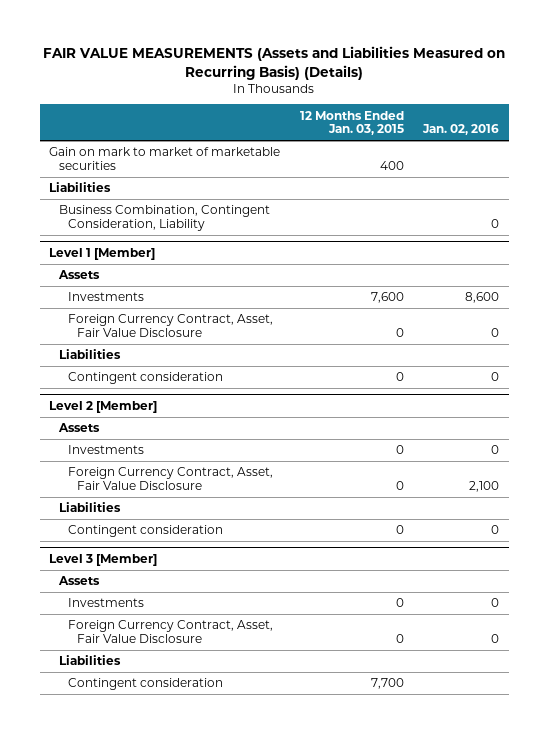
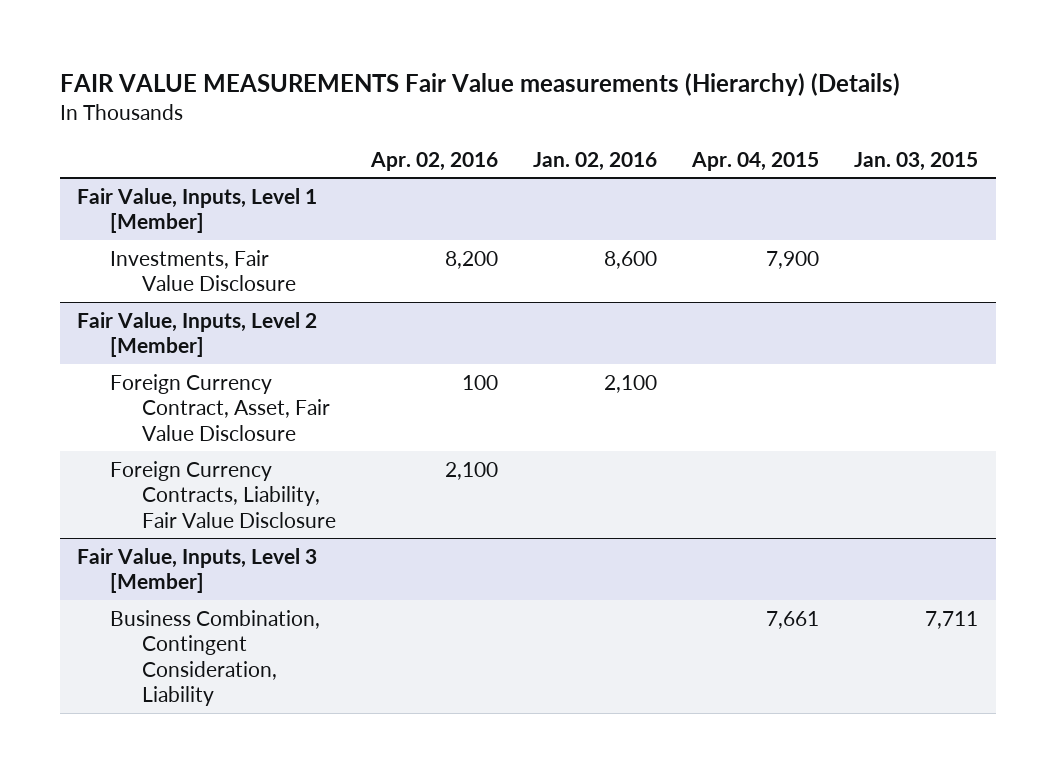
[43,46,506,80] FAIR VALUE MEASUREMENTS (Assets and Liabilities Measured on Recurring Basis) (Details) -> [59,72,900,96] FAIR VALUE MEASUREMENTS Fair Value measurements (Hierarchy) (Details)
[299,110,404,136] 12 Months Ended Jan. 03, 2015 -> none
none -> [370,151,499,171] Apr. 02, 2016
none -> [691,151,820,171] Apr. 04, 2015
none -> [854,151,979,171] Jan. 03, 2015
[49,147,281,170] Gain on mark to market of marketable securities -> none
[49,182,112,193] Liabilities -> none
[58,205,270,231] Business Combination, Contingent Consideration, Liability -> none
[57,270,100,280] Assets -> none
[67,314,273,337] Foreign Currency Contract, Asset, Fair Value Disclosure -> none
[58,349,121,360] Liabilities -> none
[67,372,223,385] Contingent consideration -> none
[57,423,100,433] Assets -> none
[67,445,144,455] Investments -> none
[49,247,156,260] Level 1 [Member] -> [77,187,318,234] Fair Value, Inputs, Level 1 [Member]
[67,292,144,302] Investments -> [109,249,297,292] Investments, Fair Value Disclosure
[49,400,158,413] Level 2 [Member] -> [77,311,318,358] Fair Value, Inputs, Level 2 [Member]
[58,502,121,513] Liabilities -> none
[67,525,223,538] Contingent consideration -> none
[57,576,100,586] Assets -> none
[67,598,144,608] Investments -> none
[67,620,273,643] Foreign Currency Contract, Asset, Fair Value Disclosure -> none
[58,655,121,666] Liabilities -> none
[67,678,223,691] Contingent consideration -> none
none -> [109,460,337,528] Foreign Currency Contracts, Liability, Fair Value Disclosure
[49,553,158,566] Level 3 [Member] -> [77,547,318,594] Fair Value, Inputs, Level 3 [Member]
none -> [109,609,320,706] Business Combination, Contingent Consideration, Liability

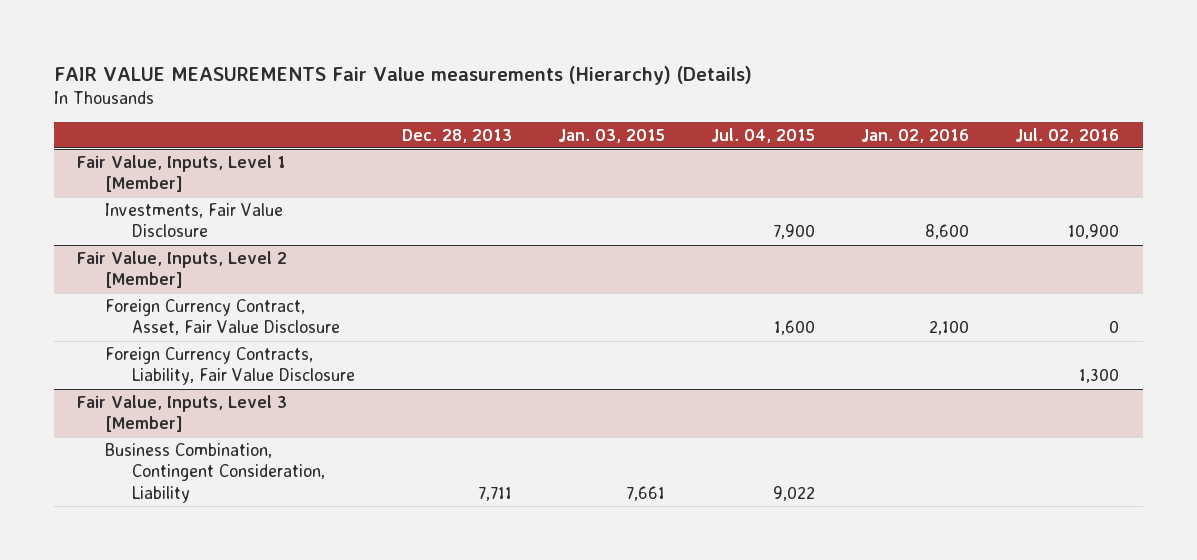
[370,151,499,171] Apr. 02, 2016 -> none
[691,151,820,171] Apr. 04, 2015 -> none
none -> [401,128,512,143] Dec. 28, 2013
none -> [710,127,815,143] Jul. 04, 2015
none -> [1015,127,1120,143] Jul. 02, 2016
[925,610,979,629] 7,711 -> [625,485,665,501] 7,661

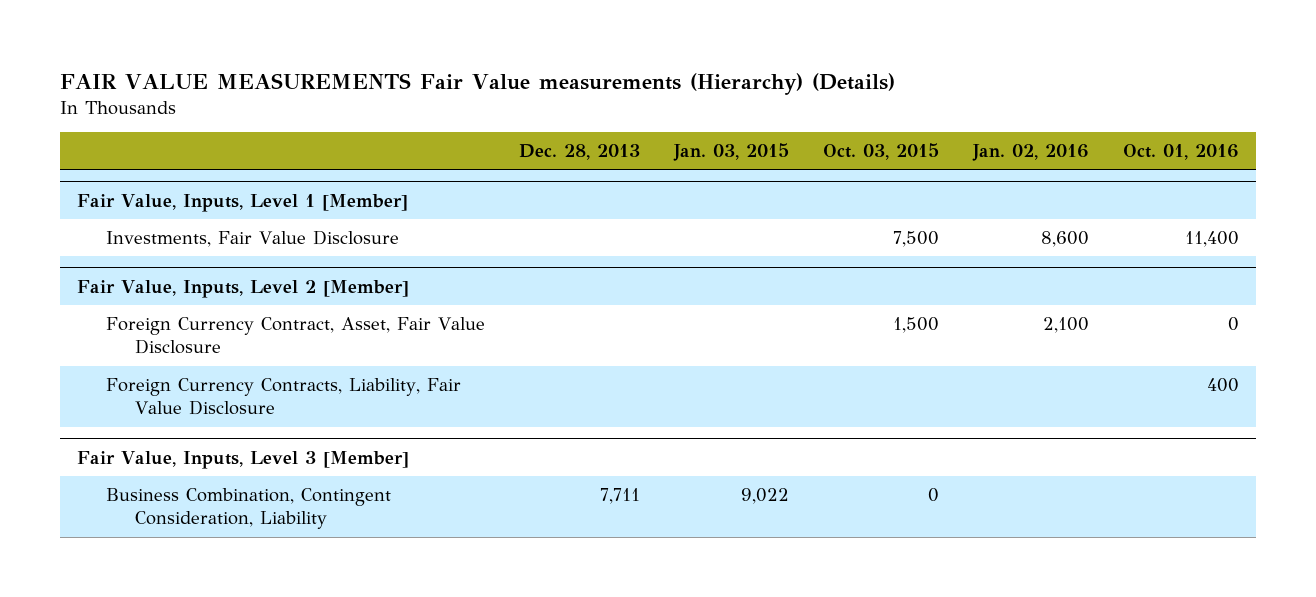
[710,127,815,143] Jul. 04, 2015 -> none
[1015,127,1120,143] Jul. 02, 2016 -> none
none -> [823,143,940,161] Oct. 03, 2015
none -> [1123,144,1240,161] Oct. 01, 2016
[625,485,665,501] 7,661 -> [741,487,790,504] 9,022

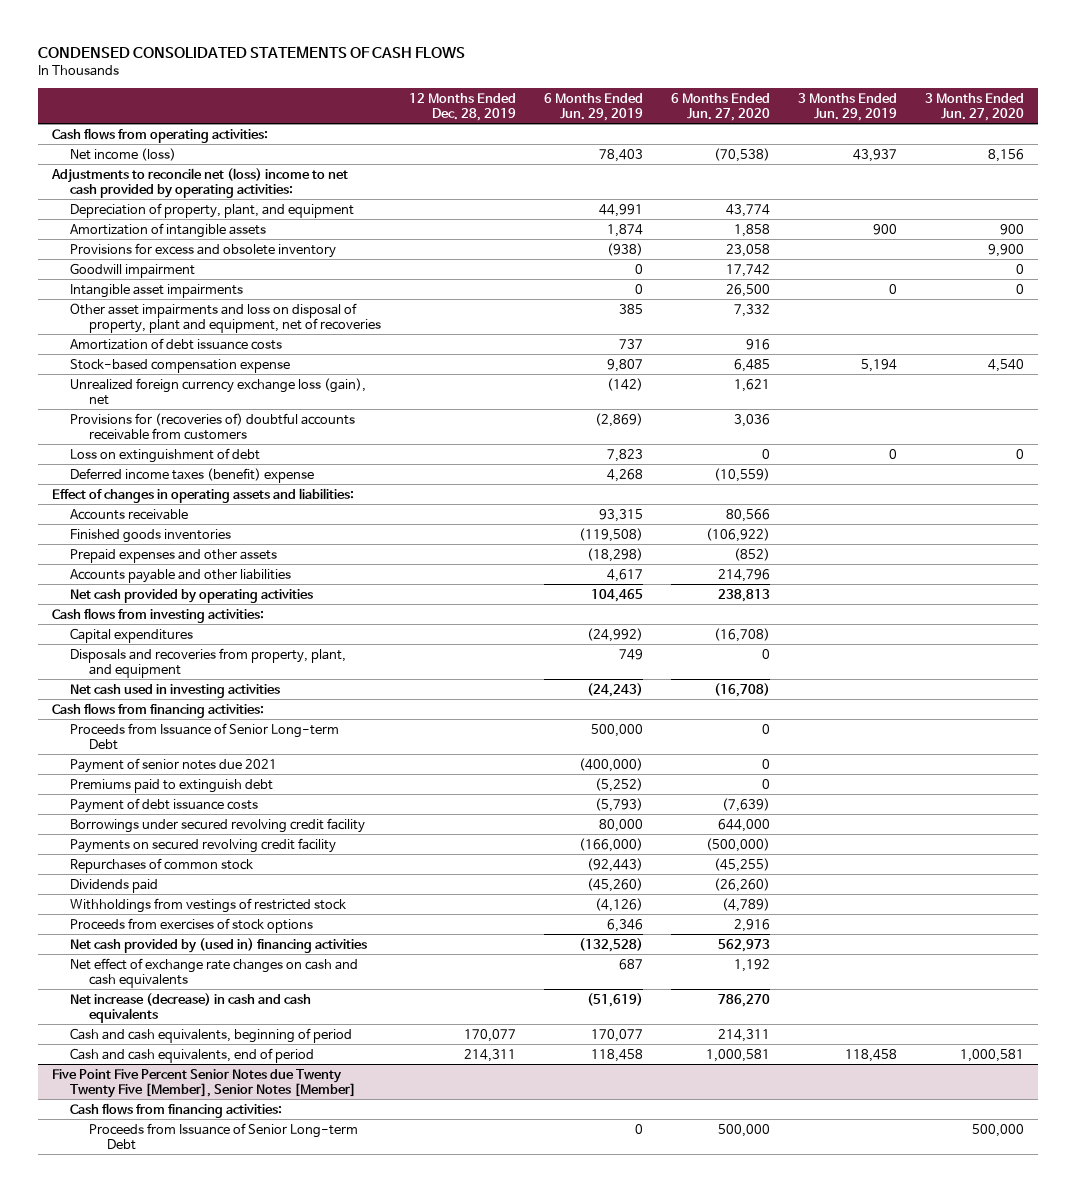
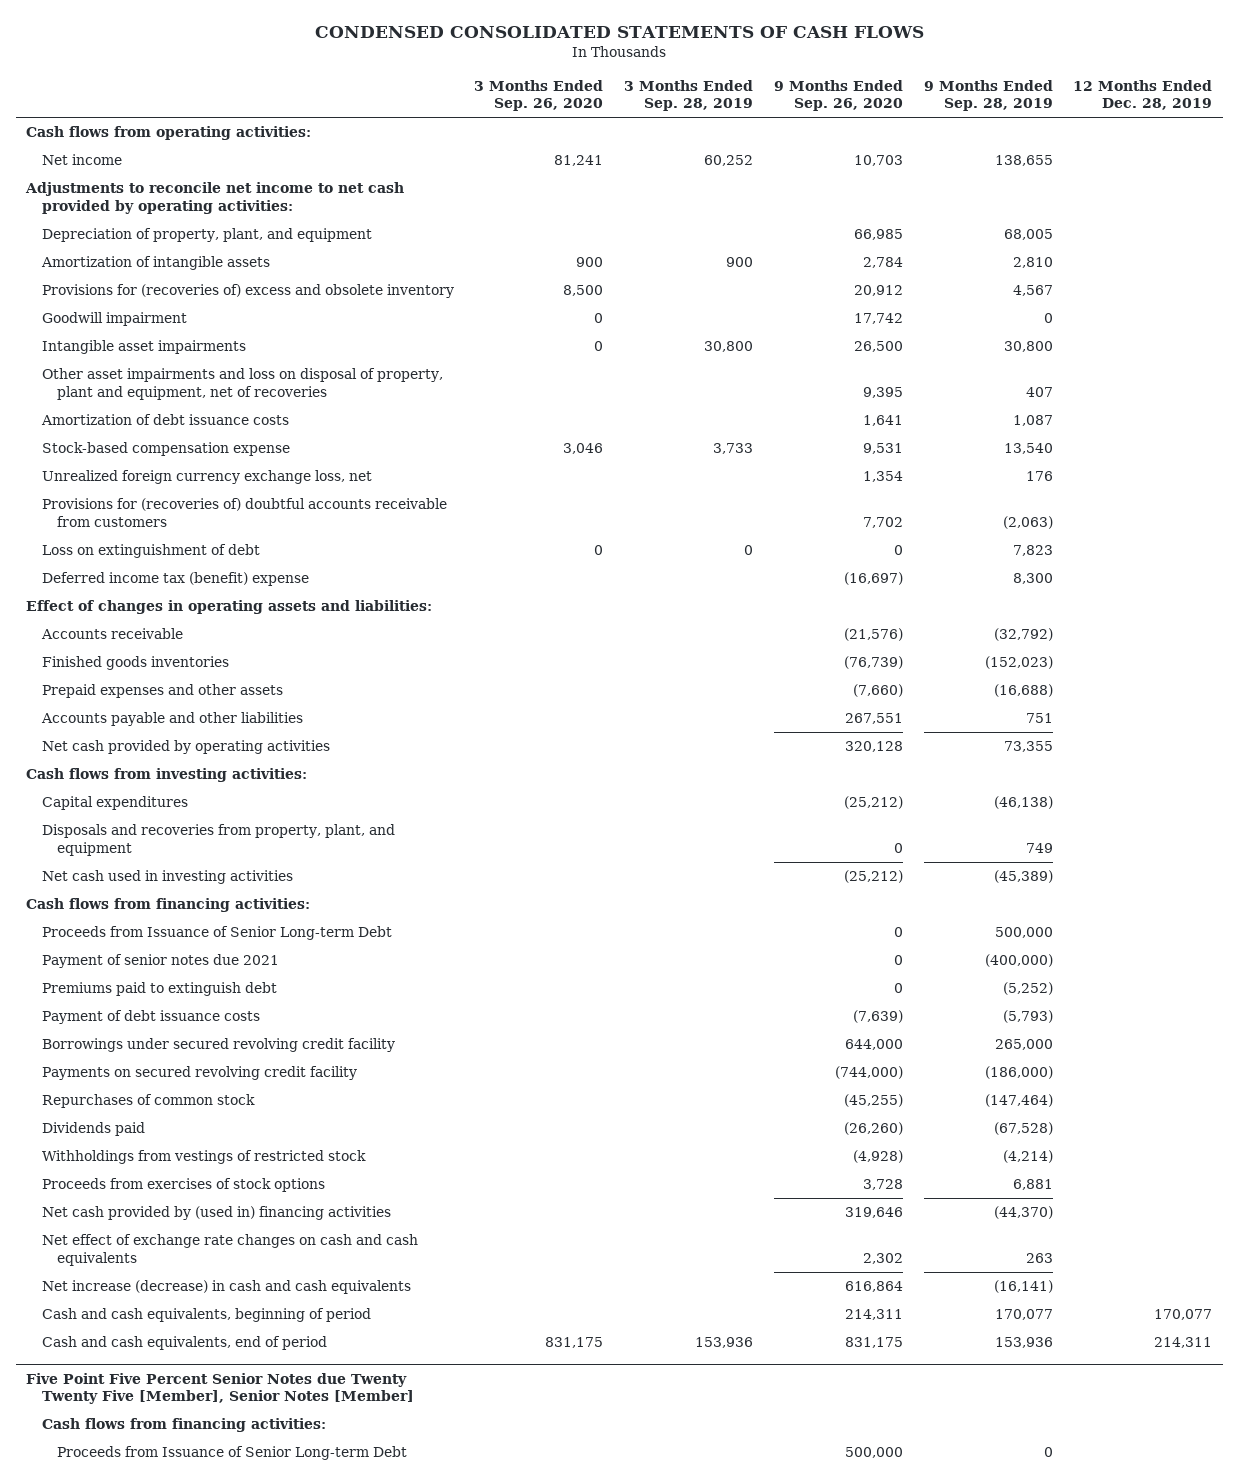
[543,93,643,122] 6 Months Ended Jun. 29, 2019 -> none
[670,93,770,122] 6 Months Ended Jun. 27, 2020 -> none
[797,93,897,122] 3 Months Ended Jun. 29, 2019 -> none
[925,93,1025,122] 3 Months Ended Jun. 27, 2020 -> none
none -> [474,79,604,112] 3 Months Ended Sep. 26, 2020
none -> [624,79,754,112] 3 Months Ended Sep. 28, 2019
none -> [773,79,903,112] 9 Months Ended Sep. 26, 2020
none -> [923,79,1053,112] 9 Months Ended Sep. 28, 2019
[70,147,177,161] Net income (loss) -> [41,154,122,166] Net income
[50,167,348,198] Adjustments to reconcile net (loss) income to net cash provided by operating activities: -> [25,182,405,214] Adjustments to reconcile net income to net cash provided by operating activities:
[70,242,337,258] Provisions for excess and obsolete inventory -> [41,284,454,299] Provisions for (recoveries of) excess and obsolete inventory
[70,377,367,405] Unrealized foreign currency exchange loss (gain), net -> [41,470,372,485] Unrealized foreign currency exchange loss, net
[70,467,315,483] Deferred income taxes (benefit) expense -> [41,572,309,587] Deferred income tax (benefit) expense

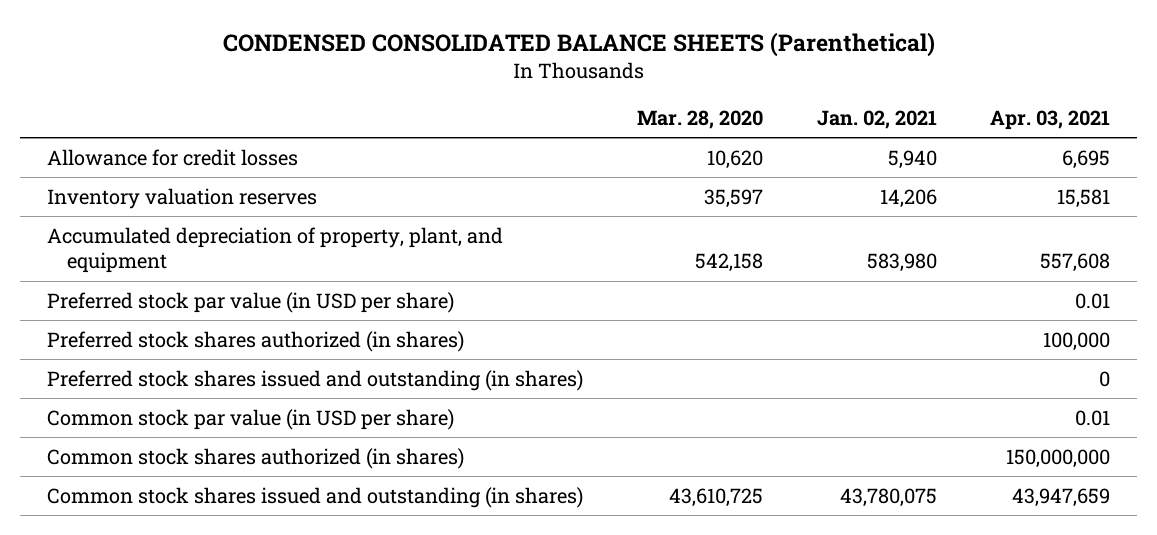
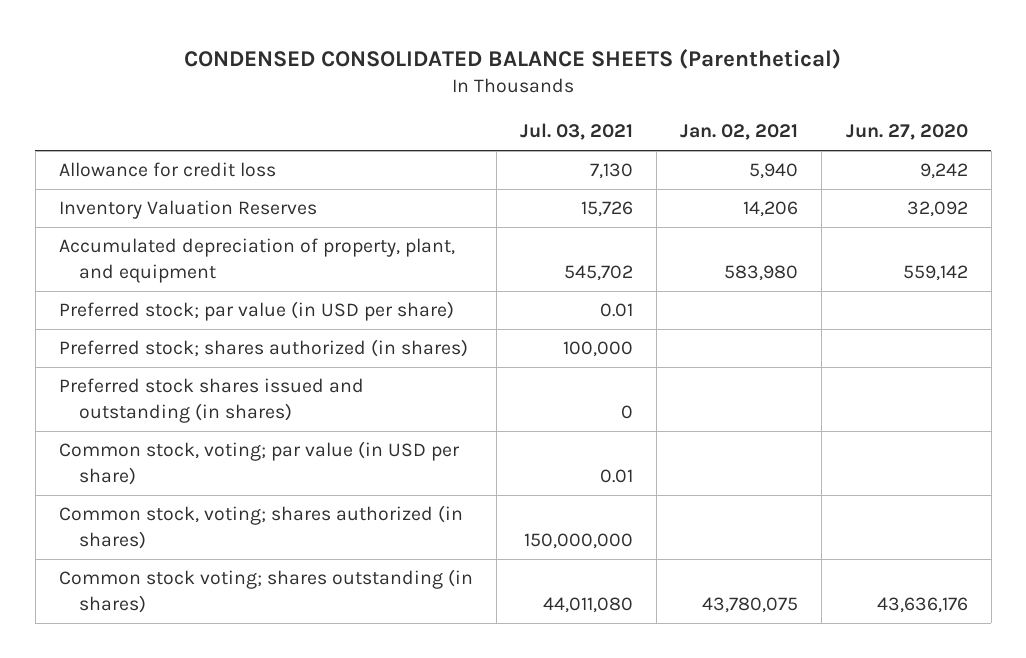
[636,109,763,129] Mar. 28, 2020 -> none
[990,109,1111,130] Apr. 03, 2021 -> none
none -> [520,123,634,141] Jul. 03, 2021
none -> [845,124,968,141] Jun. 27, 2020
[47,148,299,166] Allowance for credit losses -> [58,162,276,178] Allowance for credit loss
[47,187,318,209] Inventory valuation reserves -> [58,200,317,220] Inventory Valuation Reserves
[47,291,455,313] Preferred stock par value (in USD per share) -> [58,301,454,322] Preferred stock; par value (in USD per share)
[47,330,465,352] Preferred stock shares authorized (in shares) -> [58,339,468,358] Preferred stock; shares authorized (in shares)
[47,408,455,430] Common stock par value (in USD per share) -> [58,441,460,486] Common stock, voting; par value (in USD per share)
[47,447,465,469] Common stock shares authorized (in shares) -> [58,505,463,550] Common stock, voting; shares authorized (in shares)
[47,486,584,508] Common stock shares issued and outstanding (in shares) -> [58,569,473,614] Common stock voting; shares outstanding (in shares)

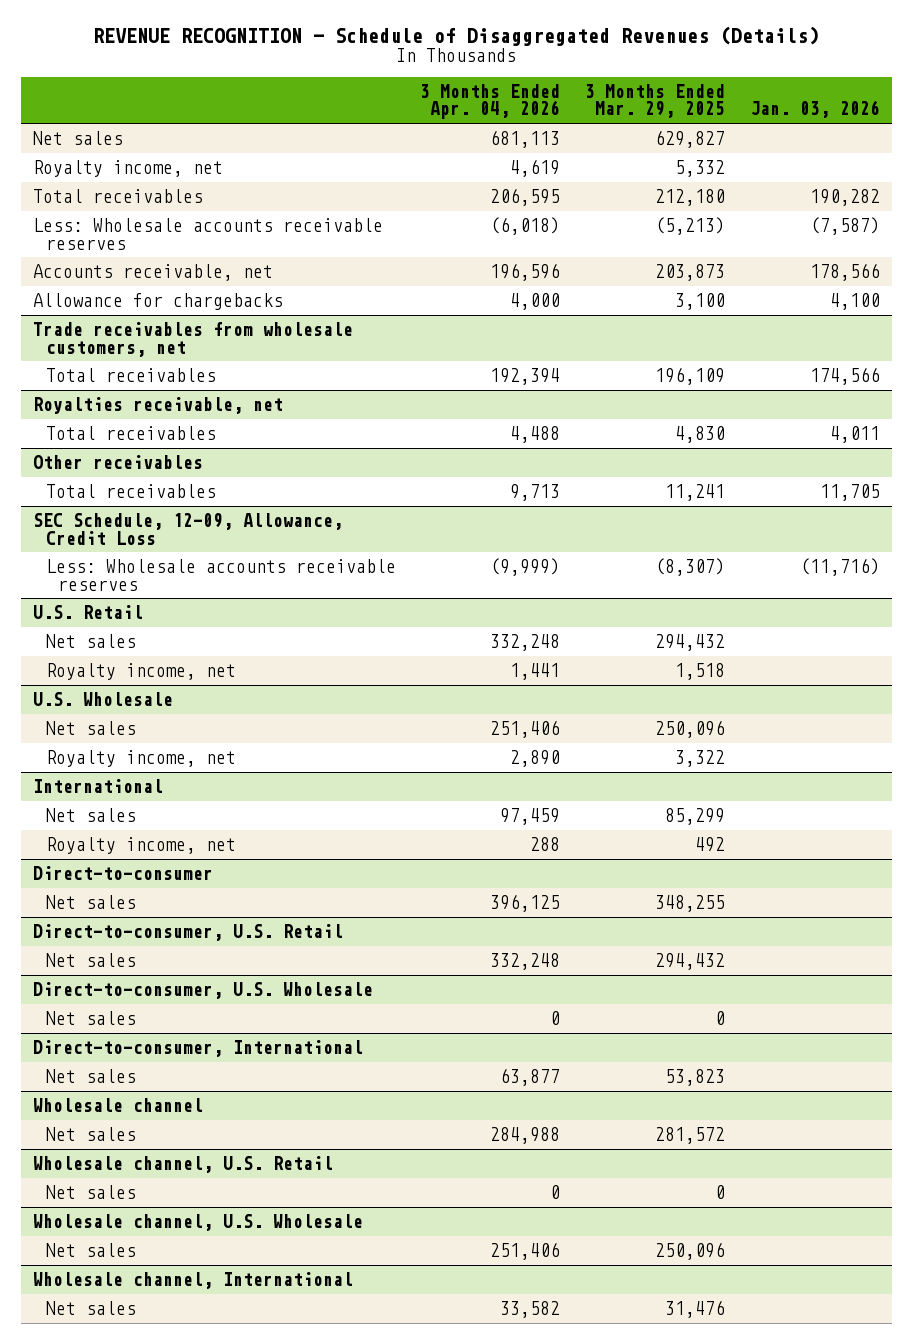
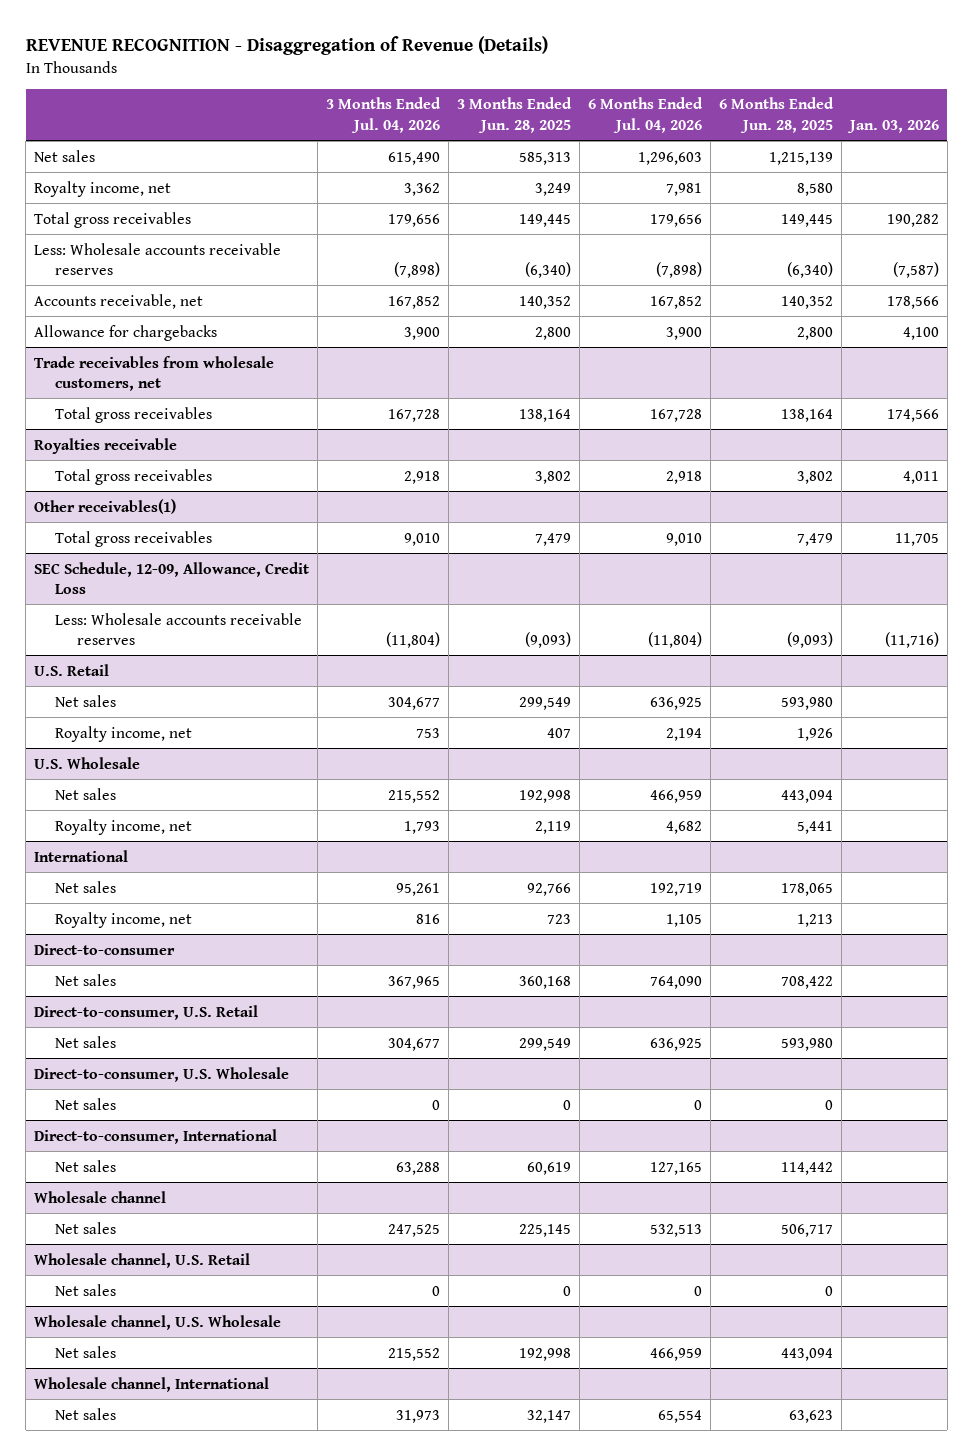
[93,26,820,47] REVENUE RECOGNITION - Schedule of Disaggregated Revenues (Details) -> [25,35,548,55] REVENUE RECOGNITION - Disaggregation of Revenue (Details)
[420,83,561,120] 3 Months Ended Apr. 04, 2026 -> none
[584,83,725,119] 3 Months Ended Mar. 29, 2025 -> none
none -> [325,97,441,133] 3 Months Ended Jul. 04, 2026
none -> [456,97,572,133] 3 Months Ended Jun. 28, 2025
none -> [587,97,703,133] 6 Months Ended Jul. 04, 2026
none -> [718,97,834,133] 6 Months Ended Jun. 28, 2025
[33,188,204,203] Total receivables -> [33,211,191,228] Total gross receivables
[33,454,204,469] Other receivables -> none
[45,483,216,498] Total receivables -> none
[45,367,216,382] Total receivables -> [55,406,213,423] Total gross receivables
[33,396,284,414] Royalties receivable, net -> [33,437,177,454] Royalties receivable
[45,425,216,440] Total receivables -> [55,468,213,485] Total gross receivables
none -> [33,498,176,514] Other receivables(1)
none -> [55,530,213,547] Total gross receivables

